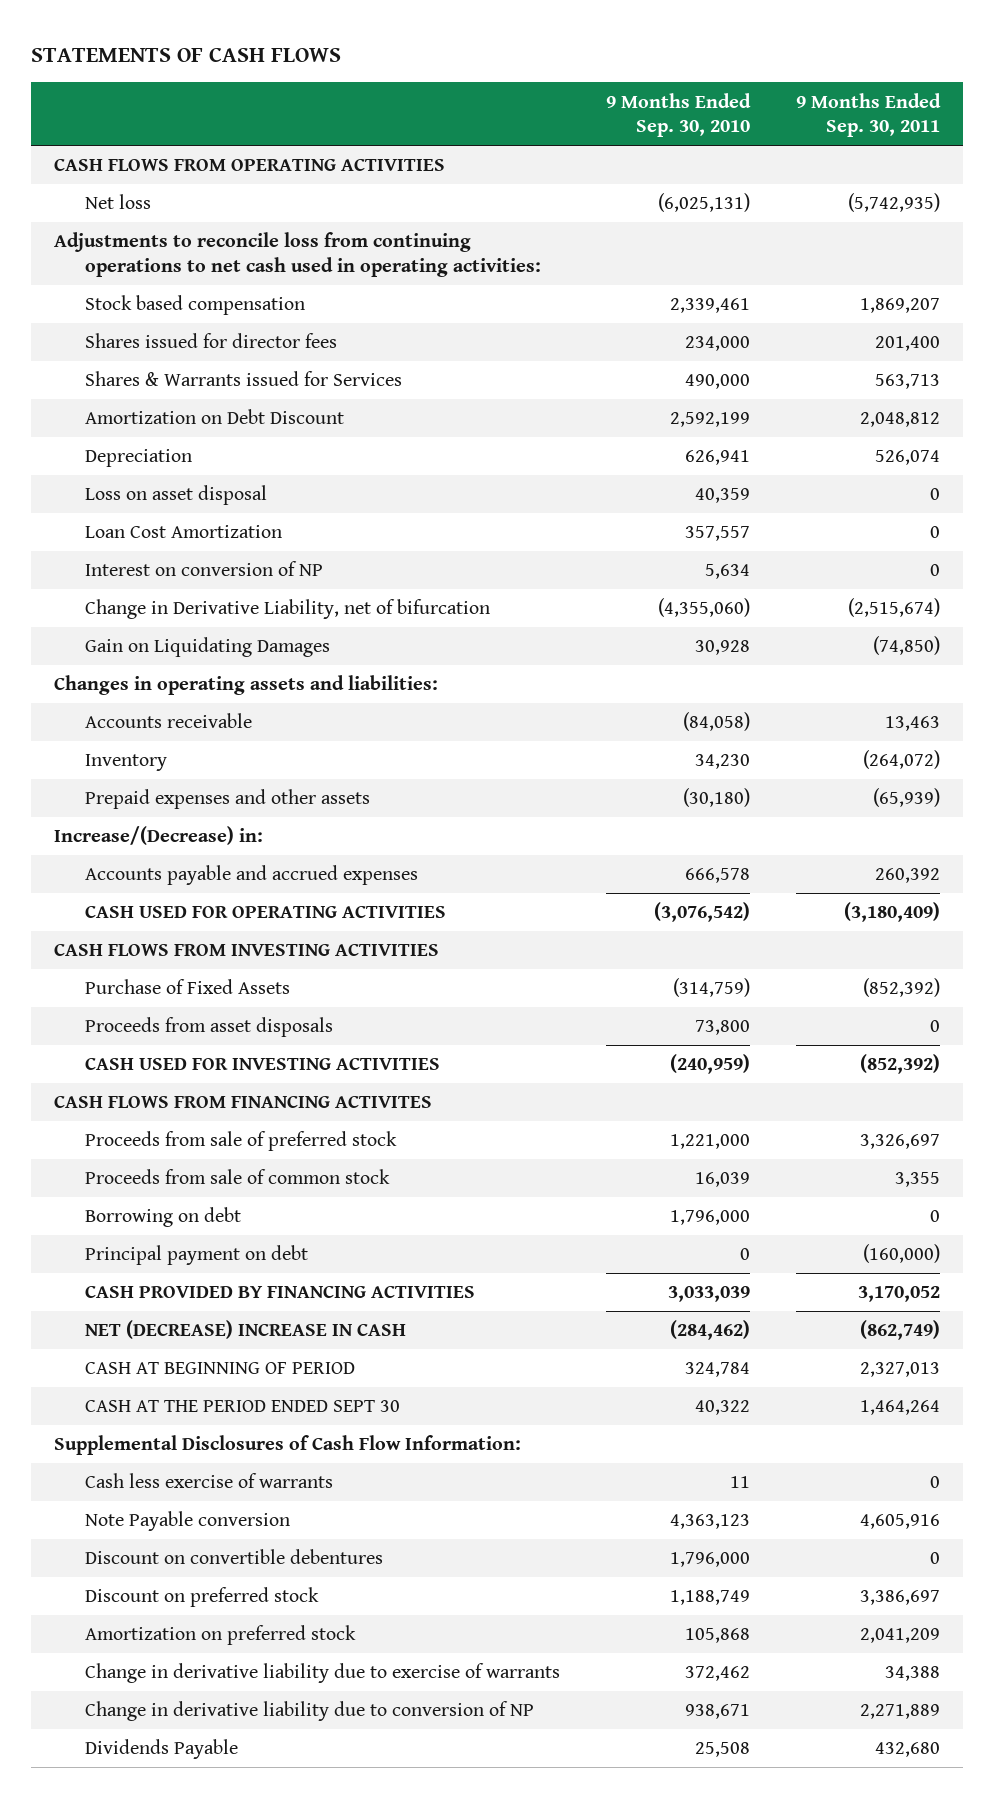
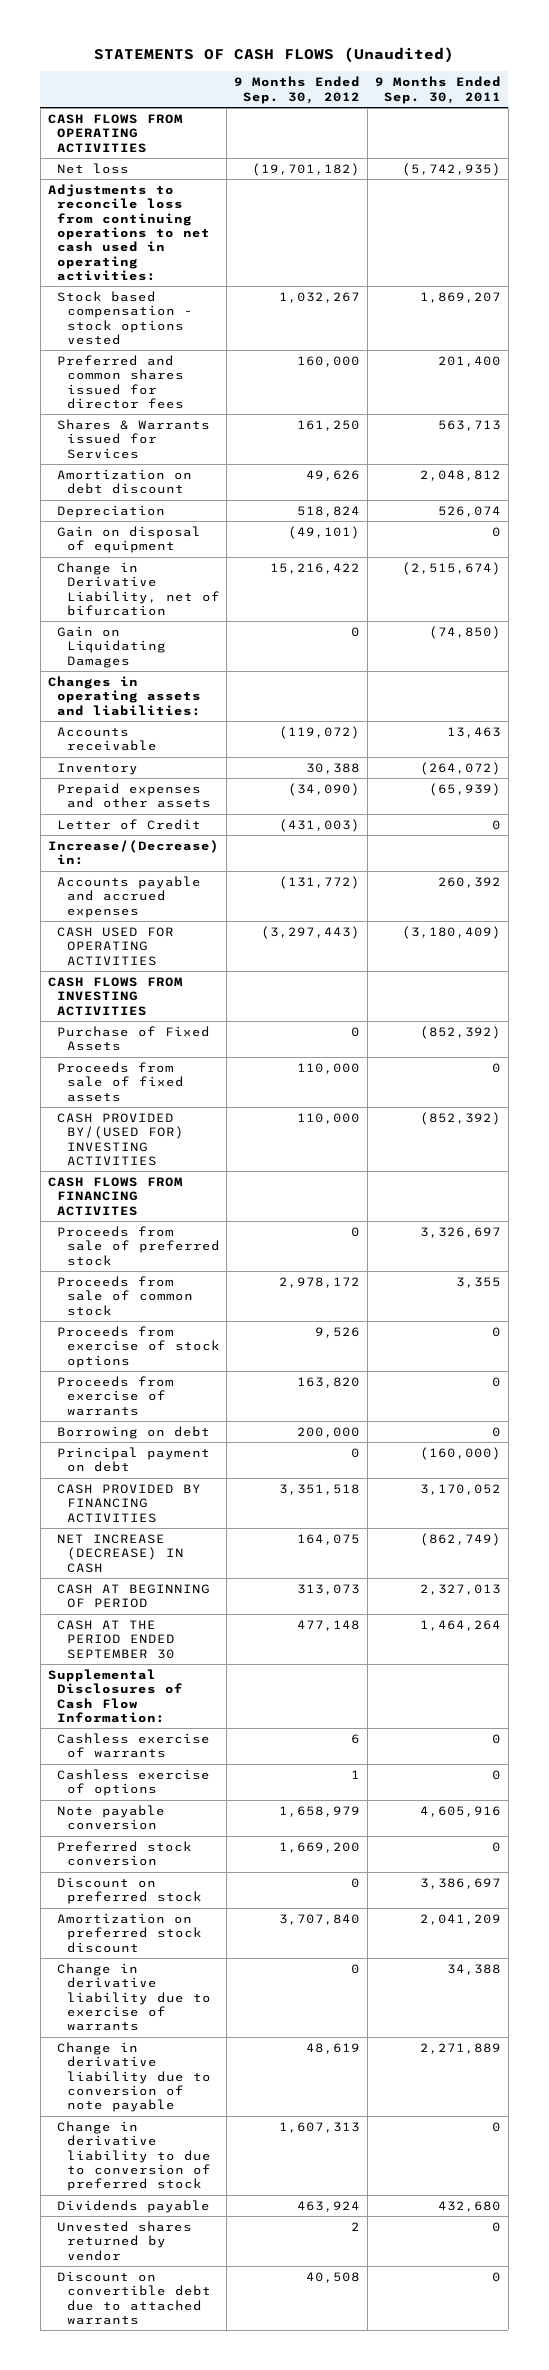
[30,47,341,63] STATEMENTS OF CASH FLOWS -> [94,47,455,64] STATEMENTS OF CASH FLOWS (Unaudited)
[606,92,752,138] 9 Months Ended Sep. 30, 2010 -> none
none -> [234,76,361,104] 9 Months Ended Sep. 30, 2012
[85,295,306,316] Stock based compensation -> [57,290,193,346] Stock based compensation - stock options vested
[85,333,338,349] Shares issued for director fees -> [57,354,184,410] Preferred and common shares issued for director fees
[85,409,345,425] Amortization on Debt Discount -> [57,468,193,495] Amortization on debt discount
[85,485,268,506] Loss on asset disposal -> none
[85,525,283,539] Loan Cost Amortization -> none
[85,561,324,577] Interest on conversion of NP -> none
none -> [57,525,202,554] Gain on disposal of equipment
none -> [57,818,202,830] Letter of Credit
[85,1017,334,1038] Proceeds from asset disposals -> none
none -> [57,1061,184,1102] Proceeds from sale of fixed assets
[85,1057,441,1071] CASH USED FOR INVESTING ACTIVITIES -> [57,1112,184,1167] CASH PROVIDED BY/(USED FOR) INVESTING ACTIVITIES
none -> [57,1325,220,1368] Proceeds from exercise of stock options
none -> [57,1375,175,1416] Proceeds from exercise of warrants
[85,1320,407,1340] NET (DECREASE) INCREASE IN CASH -> [57,1533,184,1573] NET INCREASE (DECREASE) IN CASH
[85,1400,401,1413] CASH AT THE PERIOD ENDED SEPT 30 -> [57,1619,175,1659] CASH AT THE PERIOD ENDED SEPTEMBER 30
[85,1549,384,1565] Discount on convertible debentures -> none
[85,1473,334,1489] Cash less exercise of warrants -> [57,1732,211,1759] Cashless exercise of warrants
none -> [57,1768,211,1797] Cashless exercise of options
[85,1511,291,1532] Note Payable conversion -> [57,1804,166,1831] Note payable conversion
none -> [57,1840,193,1867] Preferred stock conversion
[85,1625,357,1646] Amortization on preferred stock -> [57,1912,202,1953] Amortization on preferred stock discount
[85,1701,535,1722] Change in derivative liability due to conversion of NP -> [57,2041,211,2113] Change in derivative liability due to conversion of note payable
none -> [57,2120,211,2192] Change in derivative liability to due to conversion of preferred stock
[85,1739,239,1760] Dividends Payable -> [57,2199,211,2213] Dividends payable
none -> [57,2220,193,2261] Unvested shares returned by vendor
none -> [57,2270,211,2326] Discount on convertible debt due to attached warrants

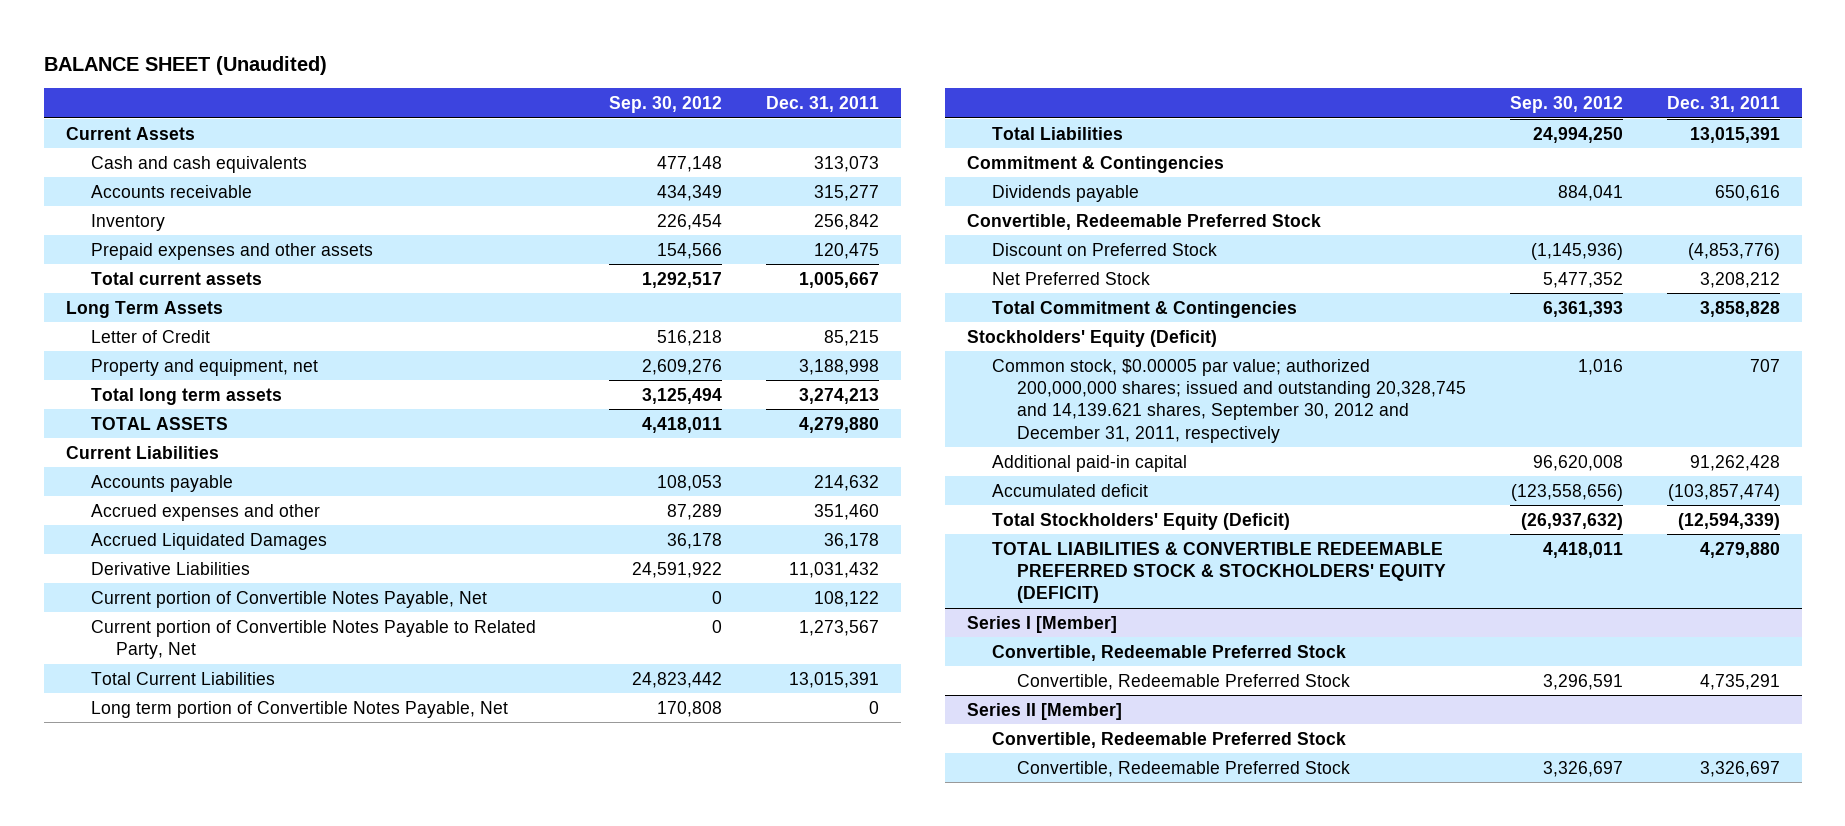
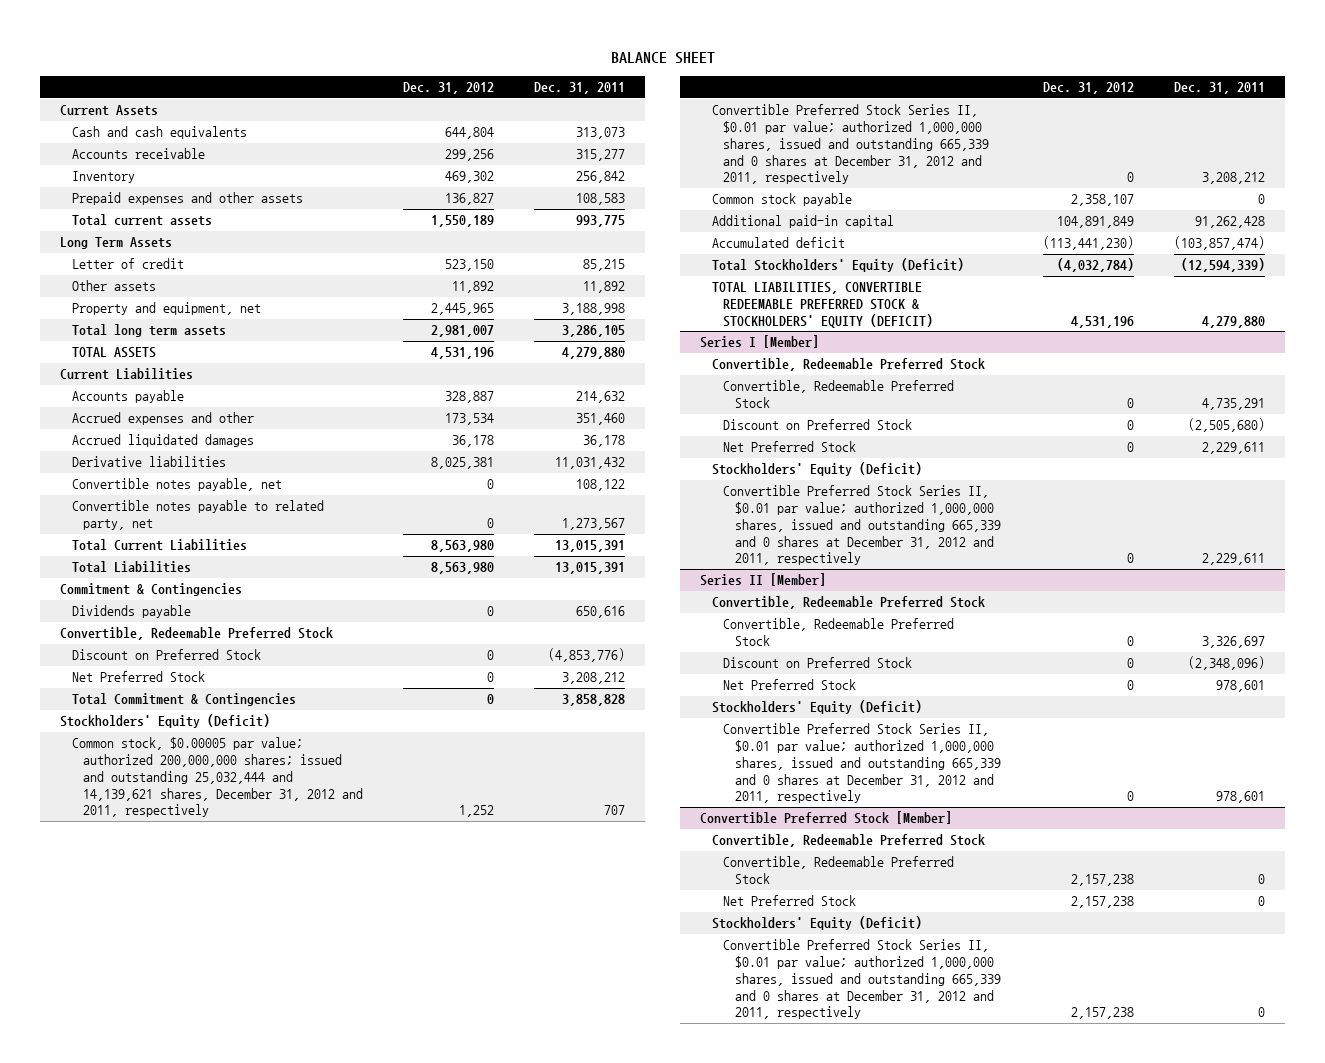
[43,55,327,75] BALANCE SHEET (Unaudited) -> [610,51,715,64] BALANCE SHEET
[608,96,722,114] Sep. 30, 2012 -> none
none -> [403,82,495,95] Dec. 31, 2012
[813,242,879,259] 120,475 -> [576,193,626,206] 108,583
[798,271,879,288] 1,005,667 -> [576,215,626,228] 993,775
[90,329,210,343] Letter of Credit -> [71,258,184,270] Letter of credit
none -> [71,280,156,292] Other assets
[798,387,879,404] 3,274,213 -> [562,325,626,338] 3,286,105
[90,532,327,550] Accrued Liquidated Damages -> [71,434,254,448] Accrued liquidated damages
[90,561,250,575] Derivative Liabilities -> [71,456,226,468] Derivative liabilities
[90,590,487,608] Current portion of Convertible Notes Payable, Net -> [71,478,282,492] Convertible notes payable, net
[90,619,536,659] Current portion of Convertible Notes Payable to Related Party, Net -> [71,500,324,531] Convertible notes payable to related party, net
[90,700,508,718] Long term portion of Convertible Notes Payable, Net -> none
[991,358,1466,443] Common stock, $0.00005 par value; authorized 200,000,000 shares; issued and outstanding 20,328,745 and 14,139.621 shares, September 30, 2012 and December 31, 2011, respectively -> [71,737,364,818] Common stock, $0.00005 par value; authorized 200,000,000 shares; issued and outstanding 25,032,444 and 14,139,621 shares, December 31, 2012 and 2011, respectively
none -> [711,104,990,185] Convertible Preferred Stock Series II, $0.01 par value; authorized 1,000,000 shares, issued and outstanding 665,339 and 0 shares at December 31, 2012 and 2011, respectively
none -> [711,193,852,207] Common stock payable
[991,541,1446,604] TOTAL LIABILITIES & CONVERTIBLE REDEEMABLE PREFERRED STOCK & STOCKHOLDERS' EQUITY (DEFICIT) -> [711,282,934,328] TOTAL LIABILITIES, CONVERTIBLE REDEEMABLE PREFERRED STOCK & STOCKHOLDERS' EQUITY (DEFICIT)
none -> [723,419,913,431] Discount on Preferred Stock
none -> [723,441,857,453] Net Preferred Stock
none -> [711,462,922,477] Stockholders' Equity (Deficit)
none -> [723,485,1001,566] Convertible Preferred Stock Series II, $0.01 par value; authorized 1,000,000 shares, issued and outstanding 665,339 and 0 shares at December 31, 2012 and 2011, respectively
none -> [723,657,913,669] Discount on Preferred Stock
none -> [723,679,857,691] Net Preferred Stock
none -> [711,700,922,715] Stockholders' Equity (Deficit)
none -> [723,723,1001,804] Convertible Preferred Stock Series II, $0.01 par value; authorized 1,000,000 shares, issued and outstanding 665,339 and 0 shares at December 31, 2012 and 2011, respectively
none -> [699,811,952,825] Convertible Preferred Stock [Member]
none -> [711,834,985,848] Convertible, Redeemable Preferred Stock
none -> [723,856,955,885] Convertible, Redeemable Preferred Stock
none -> [723,895,857,907] Net Preferred Stock
none -> [711,916,922,931] Stockholders' Equity (Deficit)
none -> [723,939,1001,1020] Convertible Preferred Stock Series II, $0.01 par value; authorized 1,000,000 shares, issued and outstanding 665,339 and 0 shares at December 31, 2012 and 2011, respectively

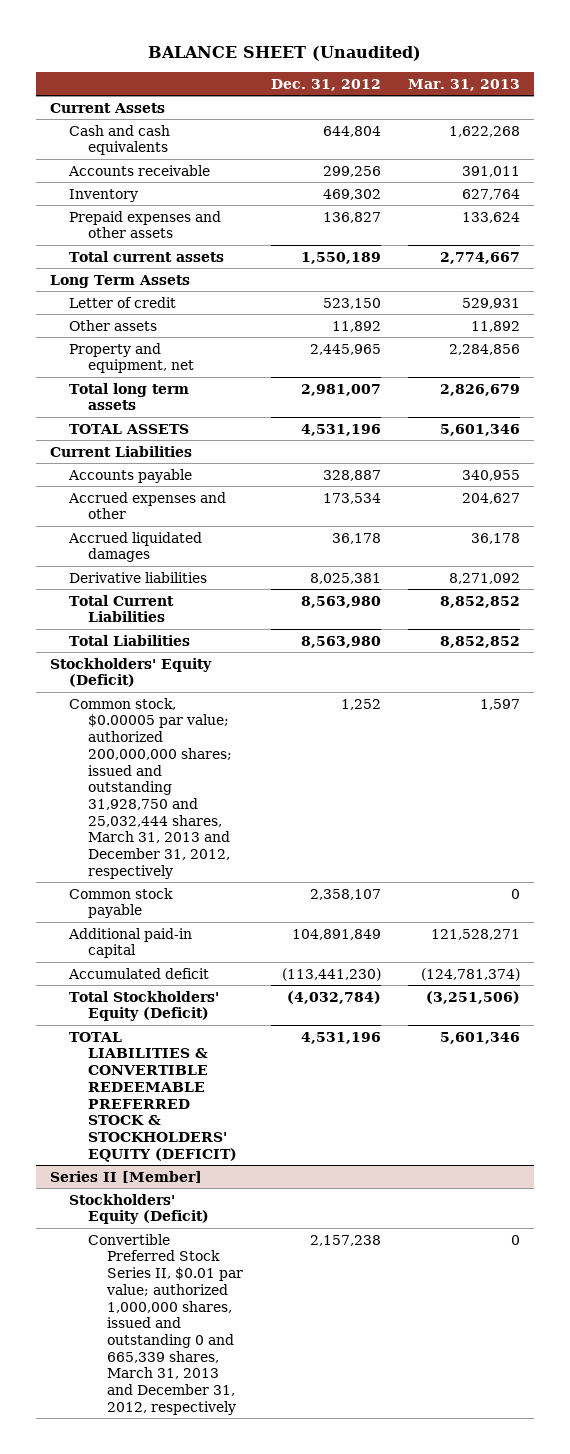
[610,51,715,64] BALANCE SHEET -> [147,45,421,61] BALANCE SHEET (Unaudited)
[534,82,626,95] Dec. 31, 2011 -> none
none -> [408,78,521,91] Mar. 31, 2013
[71,478,282,492] Convertible notes payable, net -> none
[71,500,324,531] Convertible notes payable to related party, net -> none
[60,583,243,597] Commitment & Contingencies -> none
[71,605,191,619] Dividends payable -> none
[60,627,334,641] Convertible, Redeemable Preferred Stock -> none
[71,649,261,661] Discount on Preferred Stock -> none
[71,671,205,683] Net Preferred Stock -> none
[71,693,296,707] Total Commitment & Contingencies -> none
[711,104,990,185] Convertible Preferred Stock Series II, $0.01 par value; authorized 1,000,000 shares, issued and outstanding 665,339 and 0 shares at December 31, 2012 and 2011, respectively -> none
[71,737,364,818] Common stock, $0.00005 par value; authorized 200,000,000 shares; issued and outstanding 25,032,444 and 14,139,621 shares, December 31, 2012 and 2011, respectively -> [68,697,233,879] Common stock, $0.00005 par value; authorized 200,000,000 shares; issued and outstanding 31,928,750 and 25,032,444 shares, March 31, 2013 and December 31, 2012, respectively
[699,335,819,349] Series I [Member] -> none
[711,358,985,372] Convertible, Redeemable Preferred Stock -> none
[723,380,955,409] Convertible, Redeemable Preferred Stock -> none
[723,419,913,431] Discount on Preferred Stock -> none
[723,441,857,453] Net Preferred Stock -> none
[711,462,922,477] Stockholders' Equity (Deficit) -> none
[723,485,1001,566] Convertible Preferred Stock Series II, $0.01 par value; authorized 1,000,000 shares, issued and outstanding 665,339 and 0 shares at December 31, 2012 and 2011, respectively -> none
[711,282,934,328] TOTAL LIABILITIES, CONVERTIBLE REDEEMABLE PREFERRED STOCK & STOCKHOLDERS' EQUITY (DEFICIT) -> [68,1031,238,1162] TOTAL LIABILITIES & CONVERTIBLE REDEEMABLE PREFERRED STOCK & STOCKHOLDERS' EQUITY (DEFICIT)
[711,596,985,610] Convertible, Redeemable Preferred Stock -> none
[723,618,955,647] Convertible, Redeemable Preferred Stock -> none
[723,657,913,669] Discount on Preferred Stock -> none
[723,679,857,691] Net Preferred Stock -> none
[699,811,952,825] Convertible Preferred Stock [Member] -> none
[711,834,985,848] Convertible, Redeemable Preferred Stock -> none
[723,856,955,885] Convertible, Redeemable Preferred Stock -> none
[723,895,857,907] Net Preferred Stock -> none
[711,916,922,931] Stockholders' Equity (Deficit) -> none
[723,939,1001,1020] Convertible Preferred Stock Series II, $0.01 par value; authorized 1,000,000 shares, issued and outstanding 665,339 and 0 shares at December 31, 2012 and 2011, respectively -> none
[723,723,1001,804] Convertible Preferred Stock Series II, $0.01 par value; authorized 1,000,000 shares, issued and outstanding 665,339 and 0 shares at December 31, 2012 and 2011, respectively -> [88,1233,244,1415] Convertible Preferred Stock Series II, $0.01 par value; authorized 1,000,000 shares, issued and outstanding 0 and 665,339 shares, March 31, 2013 and December 31, 2012, respectively
[1127,791,1135,802] 0 -> [309,1234,381,1246] 2,157,238

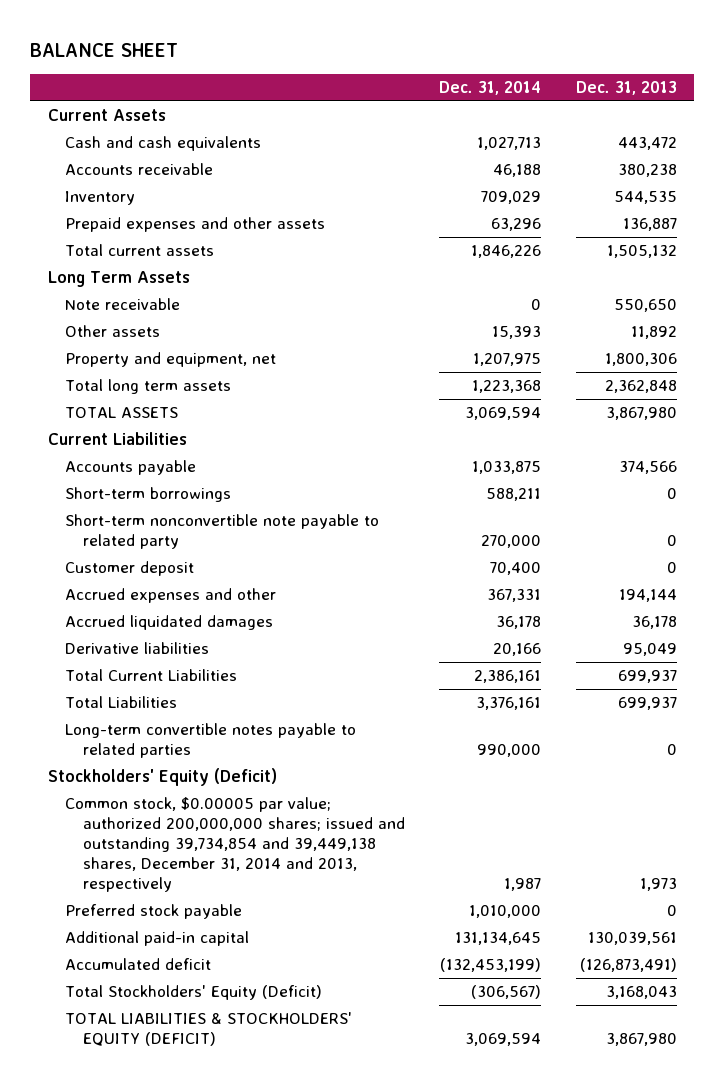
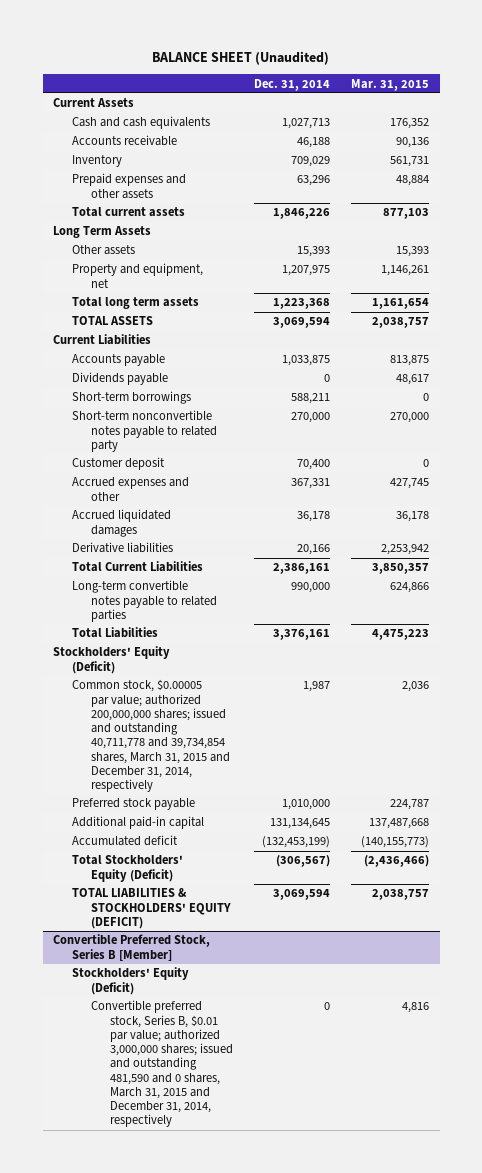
[30,42,179,57] BALANCE SHEET -> [152,50,330,65] BALANCE SHEET (Unaudited)
[575,81,677,96] Dec. 31, 2013 -> none
none -> [351,78,430,91] Mar. 31, 2015
[65,298,181,311] Note receivable -> none
none -> [72,372,169,386] Dividends payable
[65,514,380,550] Short-term nonconvertible note payable to related party -> [72,410,218,452] Short-term nonconvertible notes payable to related party
[65,696,178,709] Total Liabilities -> [72,627,159,639] Total Liabilities
[65,797,405,893] Common stock, $0.00005 par value; authorized 200,000,000 shares; issued and outstanding 39,734,854 and 39,449,138 shares, December 31, 2014 and 2013, respectively -> [72,679,231,793] Common stock, $0.00005 par value; authorized 200,000,000 shares; issued and outstanding 40,711,778 and 39,734,854 shares, March 31, 2015 and December 31, 2014, respectively
none -> [53,934,211,961] Convertible Preferred Stock, Series B [Member]
none -> [72,967,190,995] Stockholders' Equity (Deficit)
none -> [91,1000,234,1128] Convertible preferred stock, Series B, $0.01 par value; authorized 3,000,000 shares; issued and outstanding 481,590 and 0 shares, March 31, 2015 and December 31, 2014, respectively

